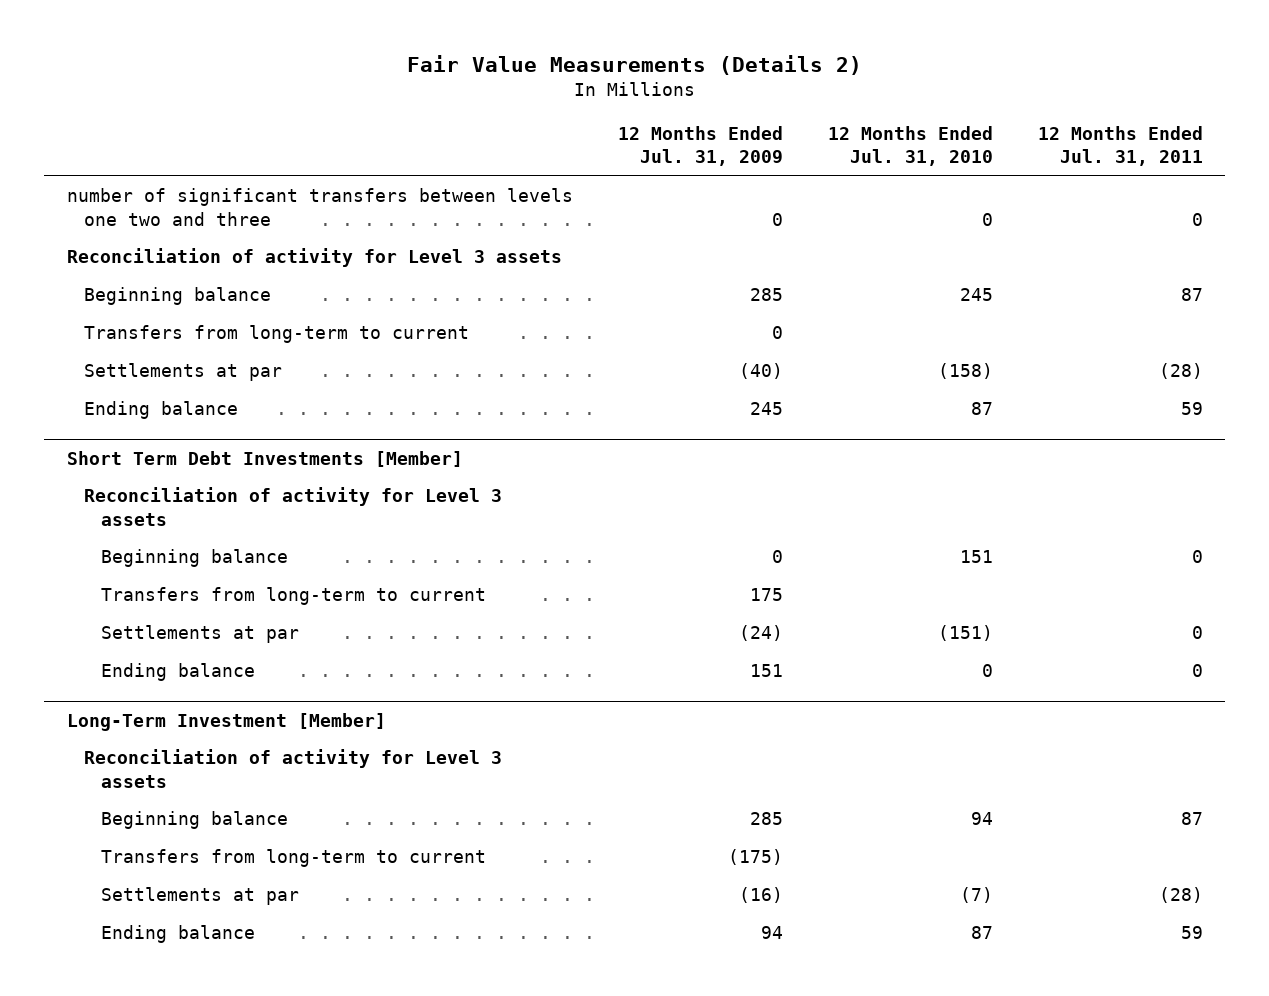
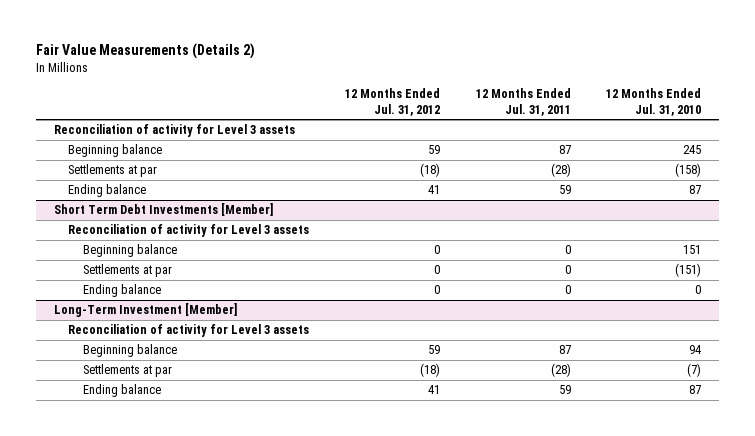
[617,125,783,167] 12 Months Ended Jul. 31, 2009 -> none
none -> [344,88,440,116] 12 Months Ended Jul. 31, 2012
[66,188,573,226] number of significant transfers between levels one two and three -> none
[83,325,469,344] Transfers from long-term to current -> none
[101,587,487,606] Transfers from long-term to current -> none
[101,849,487,868] Transfers from long-term to current -> none

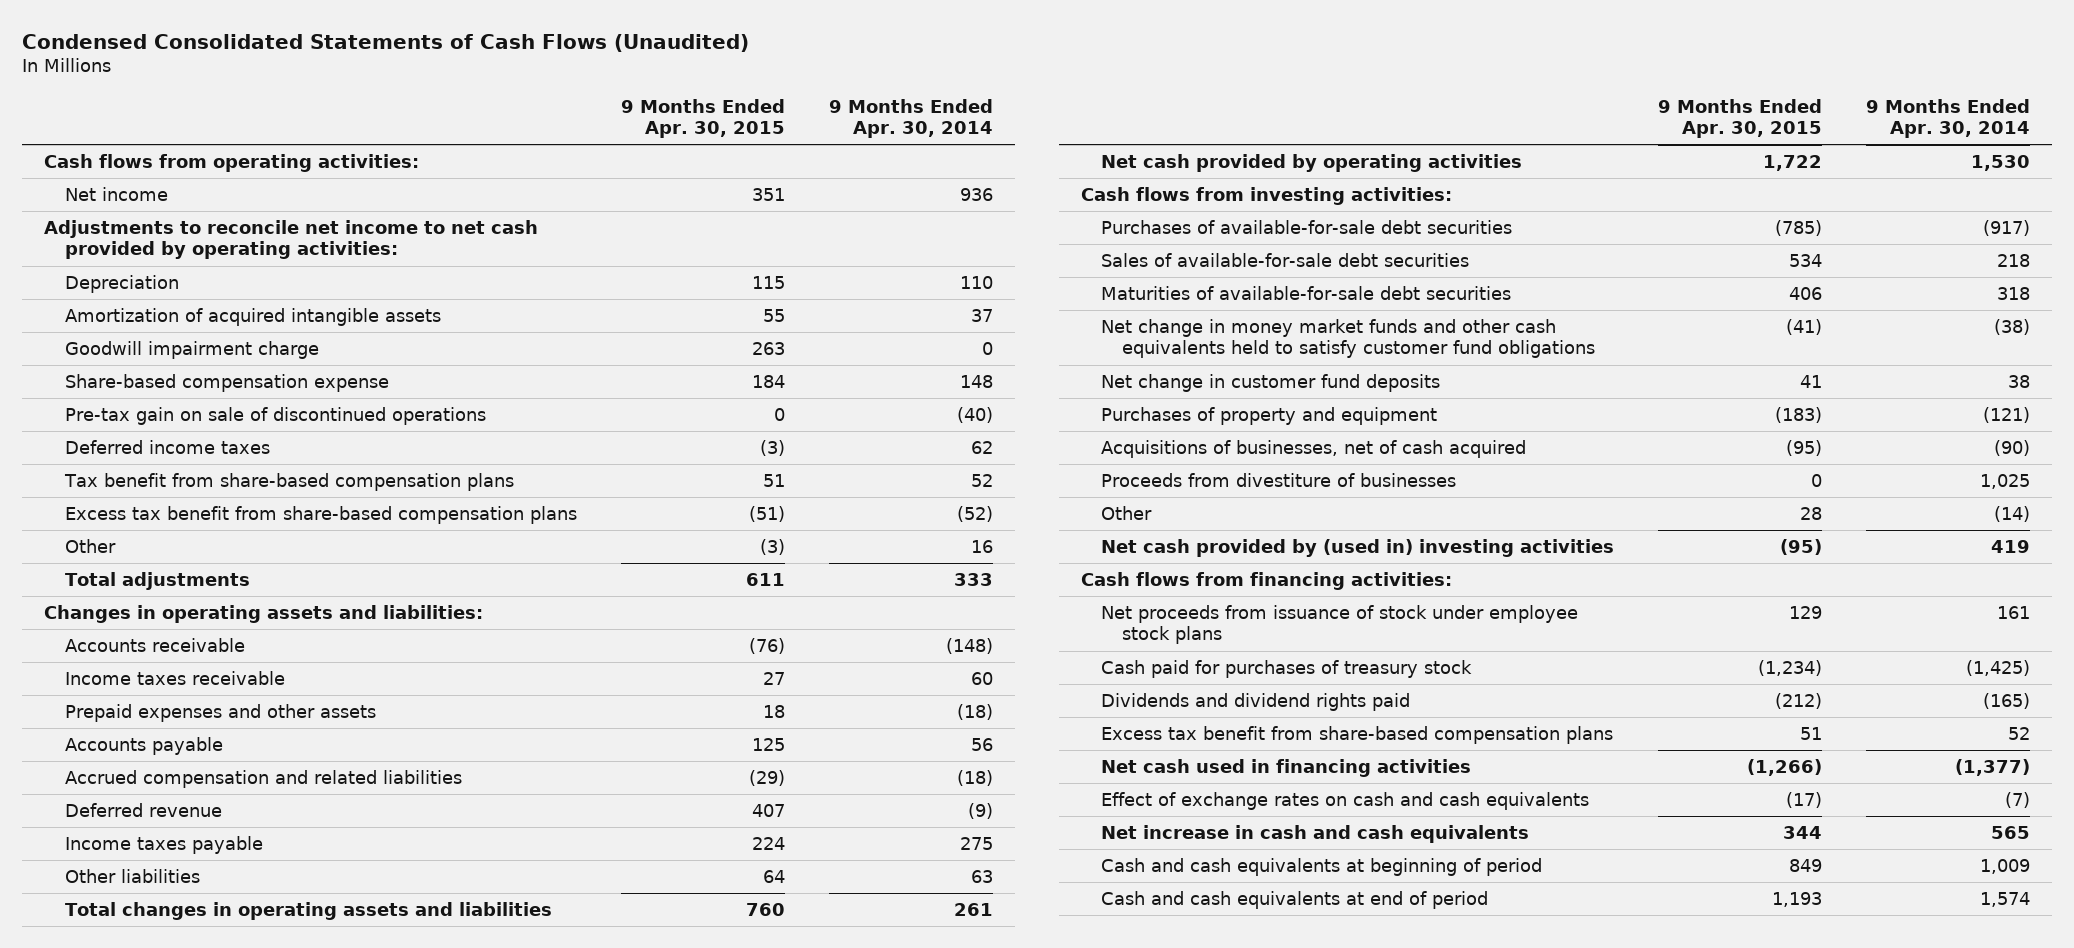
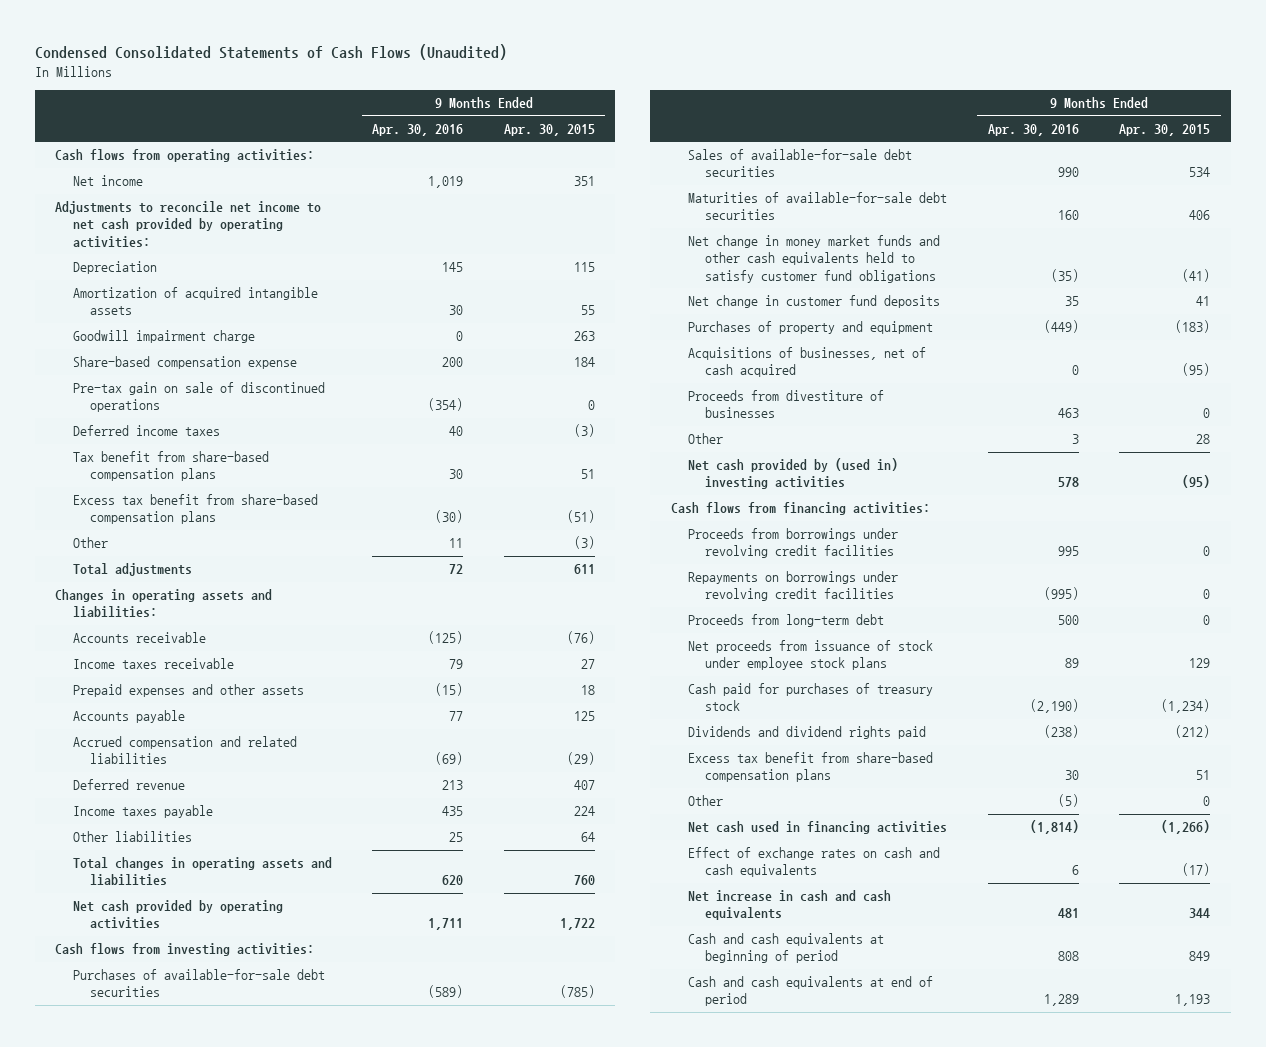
[829,98,994,138] 9 Months Ended Apr. 30, 2014 -> none
none -> [372,123,464,136] Apr. 30, 2016
none -> [687,528,898,559] Proceeds from borrowings under revolving credit facilities
none -> [687,571,898,602] Repayments on borrowings under revolving credit facilities
none -> [687,614,884,628] Proceeds from long-term debt
none -> [687,795,723,807] Other

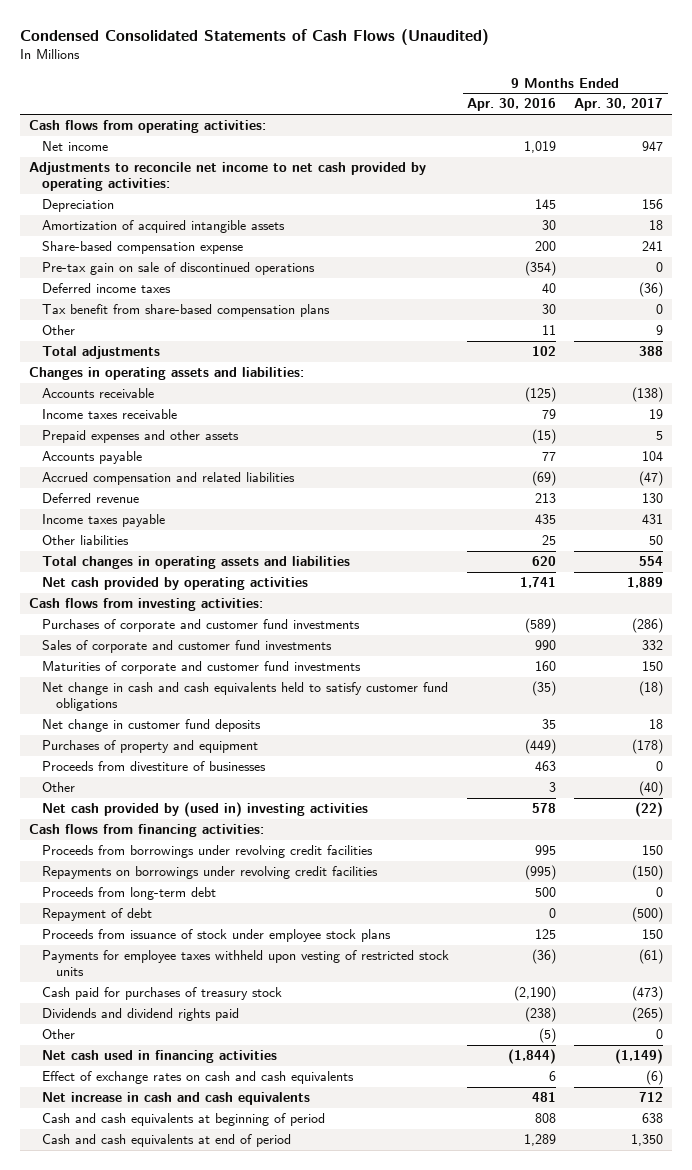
[503,123,595,136] Apr. 30, 2015 -> none
none -> [574,98,664,112] Apr. 30, 2017
[72,330,255,344] Goodwill impairment charge -> none
[72,494,318,525] Excess tax benefit from share-based compensation plans -> none
[449,564,464,575] 72 -> [532,346,557,357] 102
[428,918,464,931] 1,711 -> [520,577,557,589] 1,741
[72,969,325,998] Purchases of available-for-sale debt securities -> [42,619,361,633] Purchases of corporate and customer fund investments
[687,149,912,178] Sales of available-for-sale debt securities -> [42,640,333,654] Sales of corporate and customer fund investments
[687,192,947,221] Maturities of available-for-sale debt securities -> [42,661,362,675] Maturities of corporate and customer fund investments
[687,235,940,283] Net change in money market funds and other cash equivalents held to satisfy customer fund obligations -> [42,682,449,712] Net change in cash and cash equivalents held to satisfy customer fund obligations
[687,347,926,378] Acquisitions of businesses, net of cash acquired -> none
none -> [42,908,153,922] Repayment of debt
[687,640,933,671] Net proceeds from issuance of stock under employee stock plans -> [42,929,392,943] Proceeds from issuance of stock under employee stock plans
[1064,658,1079,669] 89 -> [535,929,557,940] 125
none -> [42,950,450,977] Payments for employee taxes withheld upon vesting of restricted stock units
[687,752,933,783] Excess tax benefit from share-based compensation plans -> none
[1029,820,1079,835] (1,814) -> [508,1049,557,1065] (1,844)

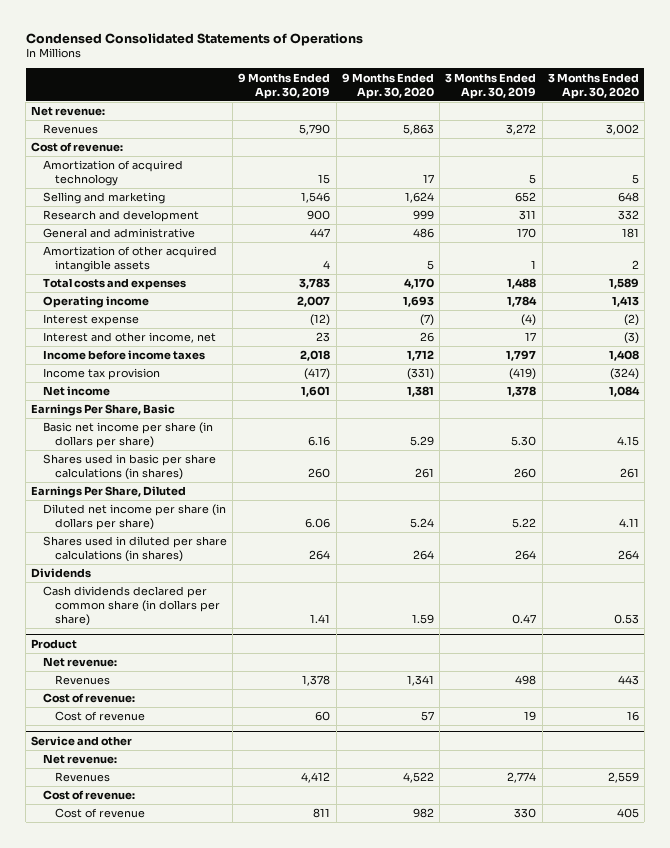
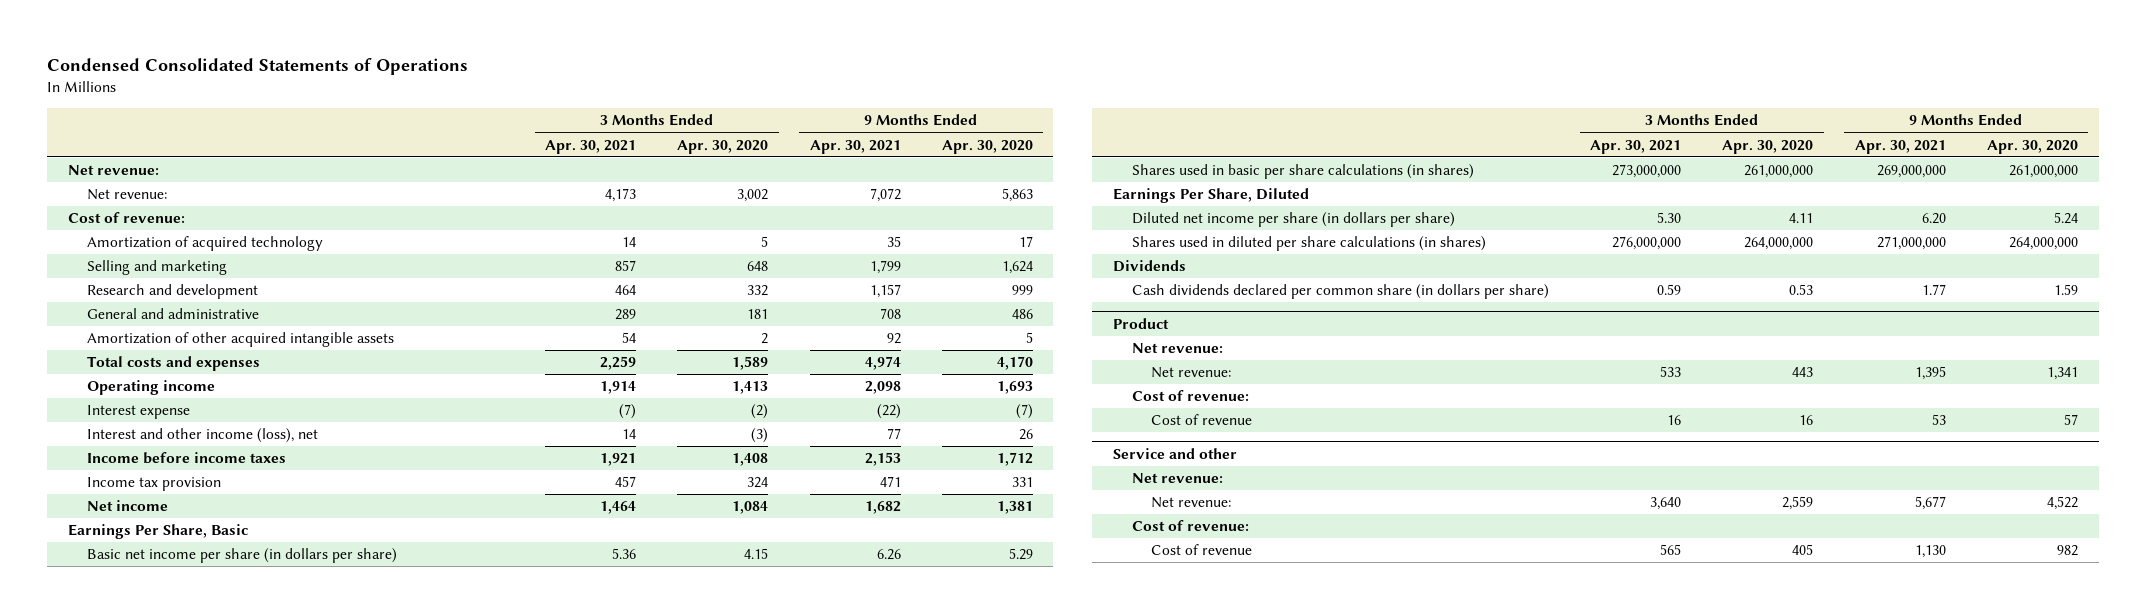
[238,72,331,99] 9 Months Ended Apr. 30, 2019 -> none
[445,72,537,99] 3 Months Ended Apr. 30, 2019 -> none
none -> [545,139,637,154] Apr. 30, 2021
none -> [809,139,901,154] Apr. 30, 2021
[43,124,99,135] Revenues -> [86,189,167,201] Net revenue:
[43,332,217,344] Interest and other income, net -> [86,428,318,444] Interest and other income (loss), net
[406,368,434,381] (331) -> [1011,477,1033,488] 331
[609,368,639,381] (324) -> [747,477,769,489] 324
[414,468,434,479] 261 -> [2008,165,2078,179] 261,000,000
[619,468,639,479] 261 -> [1744,165,1814,179] 261,000,000
[412,550,434,561] 264 -> [2008,237,2078,251] 264,000,000
[617,550,639,561] 264 -> [1744,237,1814,251] 264,000,000
[54,675,110,686] Revenues -> [1150,367,1231,379] Net revenue:
[54,772,110,783] Revenues -> [1150,497,1231,509] Net revenue:

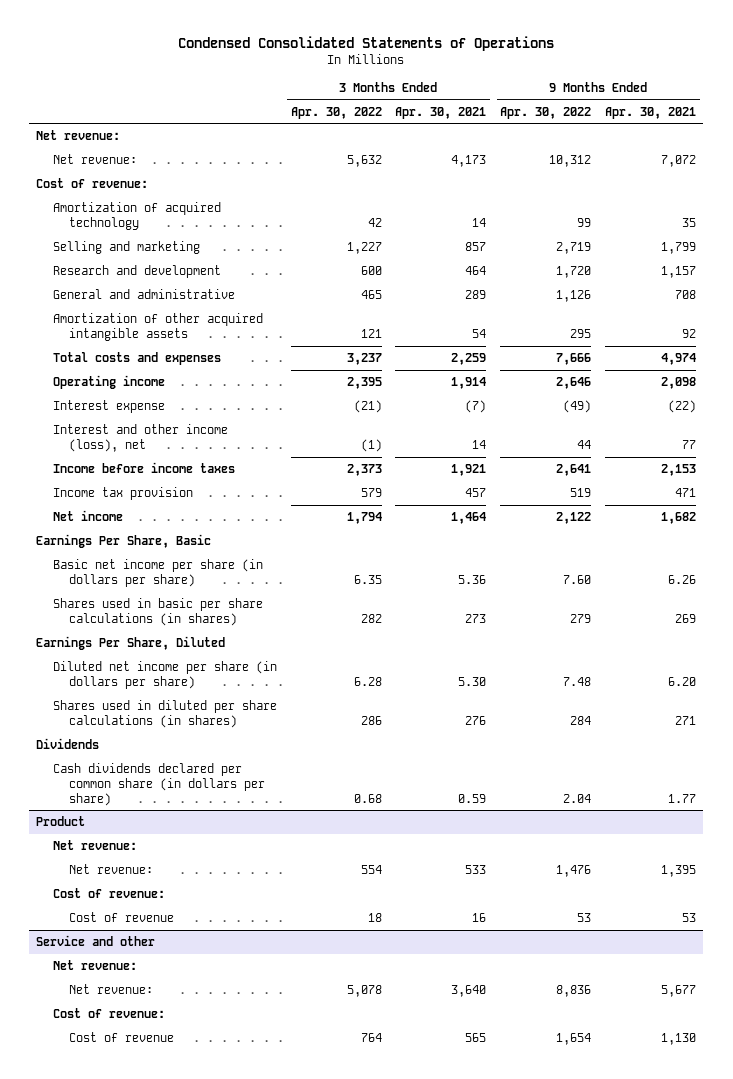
[677,139,769,154] Apr. 30, 2020 -> none
[941,139,1033,154] Apr. 30, 2020 -> none
none -> [290,106,382,119] Apr. 30, 2022
none -> [500,106,592,119] Apr. 30, 2022
[1612,164,1682,179] 273,000,000 -> [465,613,487,623] 273
[1876,165,1946,179] 269,000,000 -> [675,613,697,623] 269
[1612,236,1682,251] 276,000,000 -> [465,715,487,725] 276
[1876,236,1946,251] 271,000,000 -> [675,715,697,725] 271

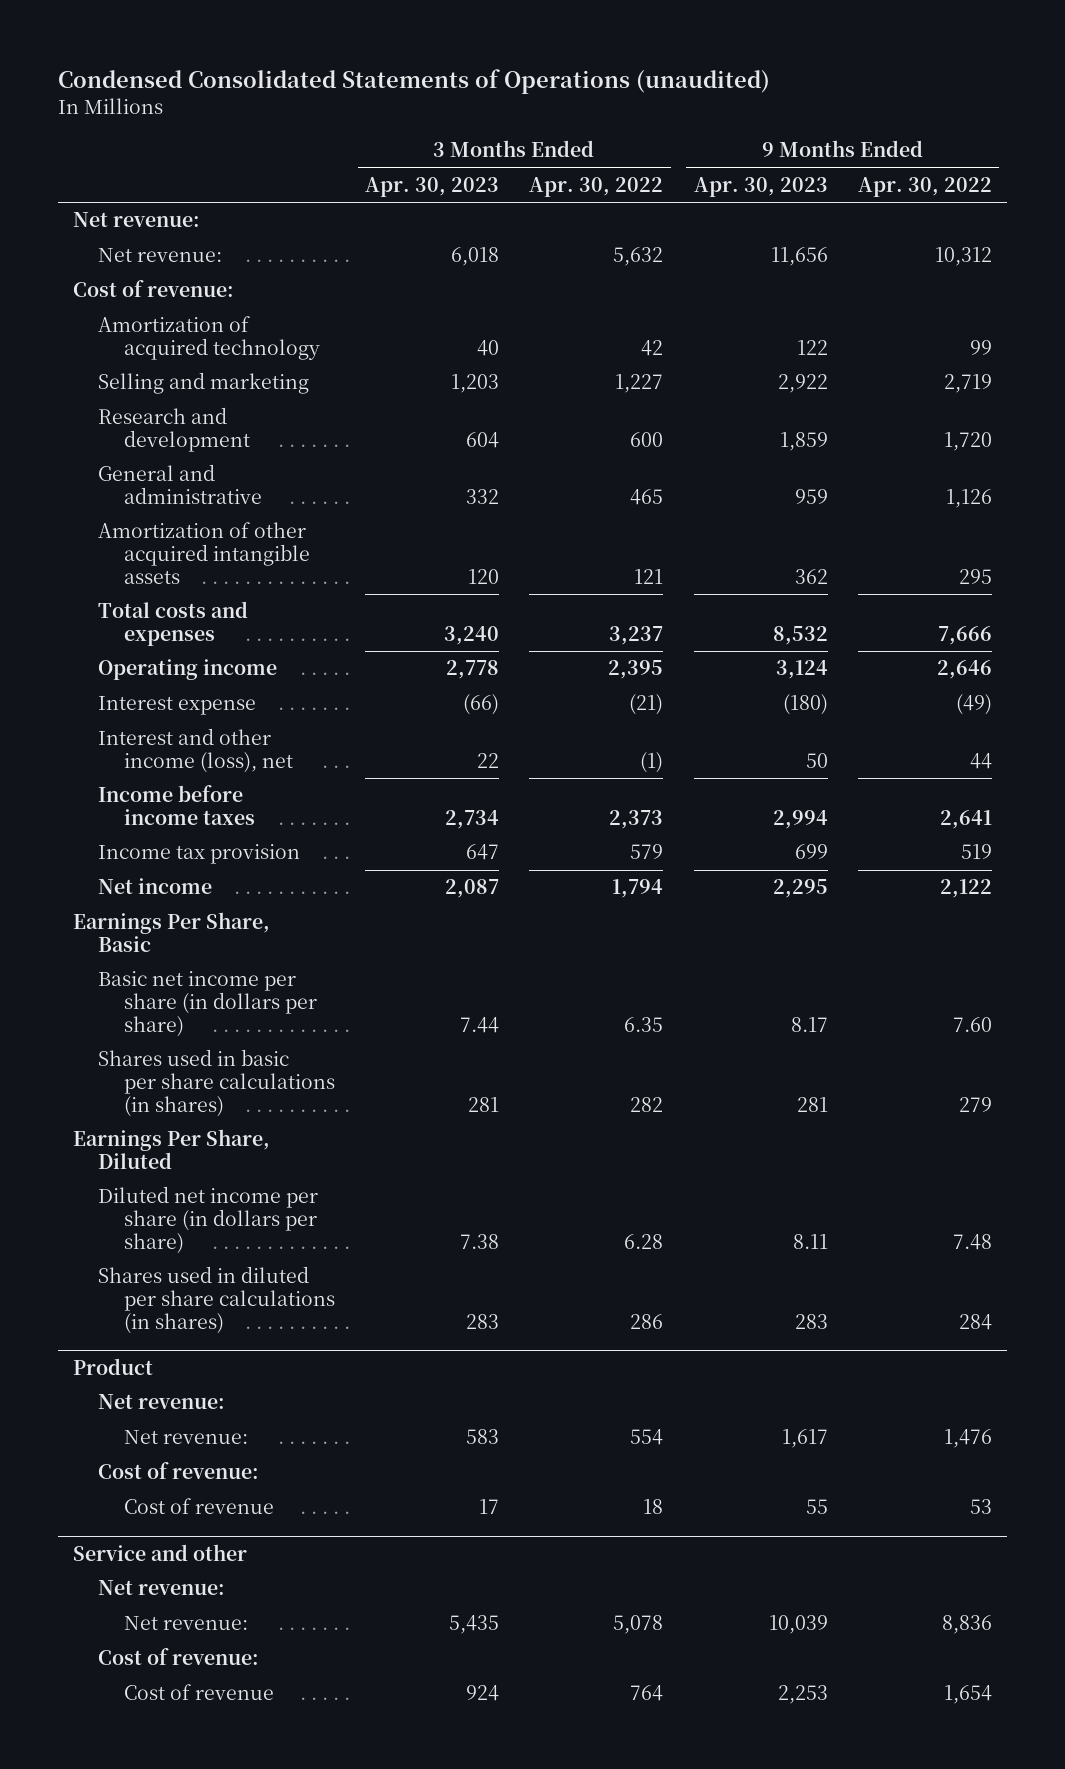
[178,35,555,51] Condensed Consolidated Statements of Operations -> [57,68,770,94] Condensed Consolidated Statements of Operations (unaudited)
[395,106,487,119] Apr. 30, 2021 -> none
[605,106,697,119] Apr. 30, 2021 -> none
none -> [365,176,500,197] Apr. 30, 2023
none -> [693,176,828,197] Apr. 30, 2023
[36,737,100,749] Dividends -> none
[52,762,265,806] Cash dividends declared per common share (in dollars per share) -> none

